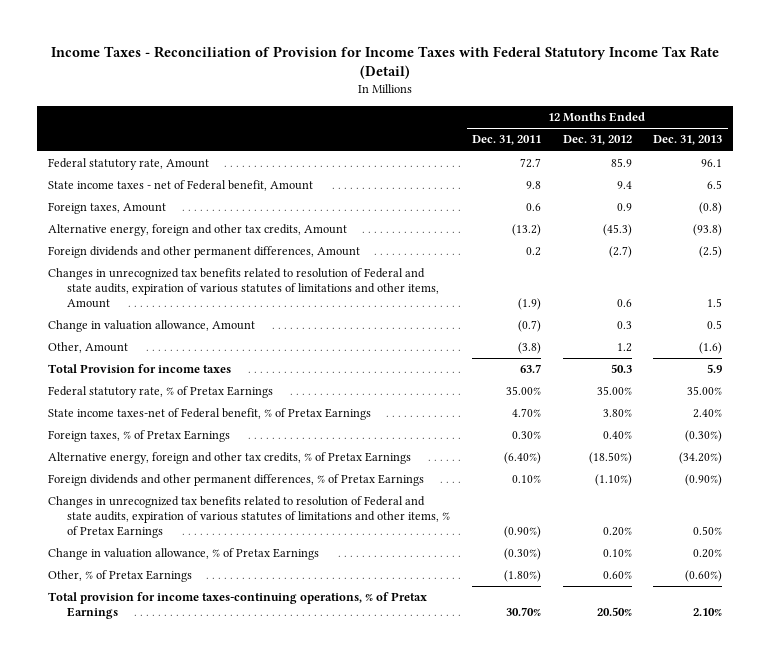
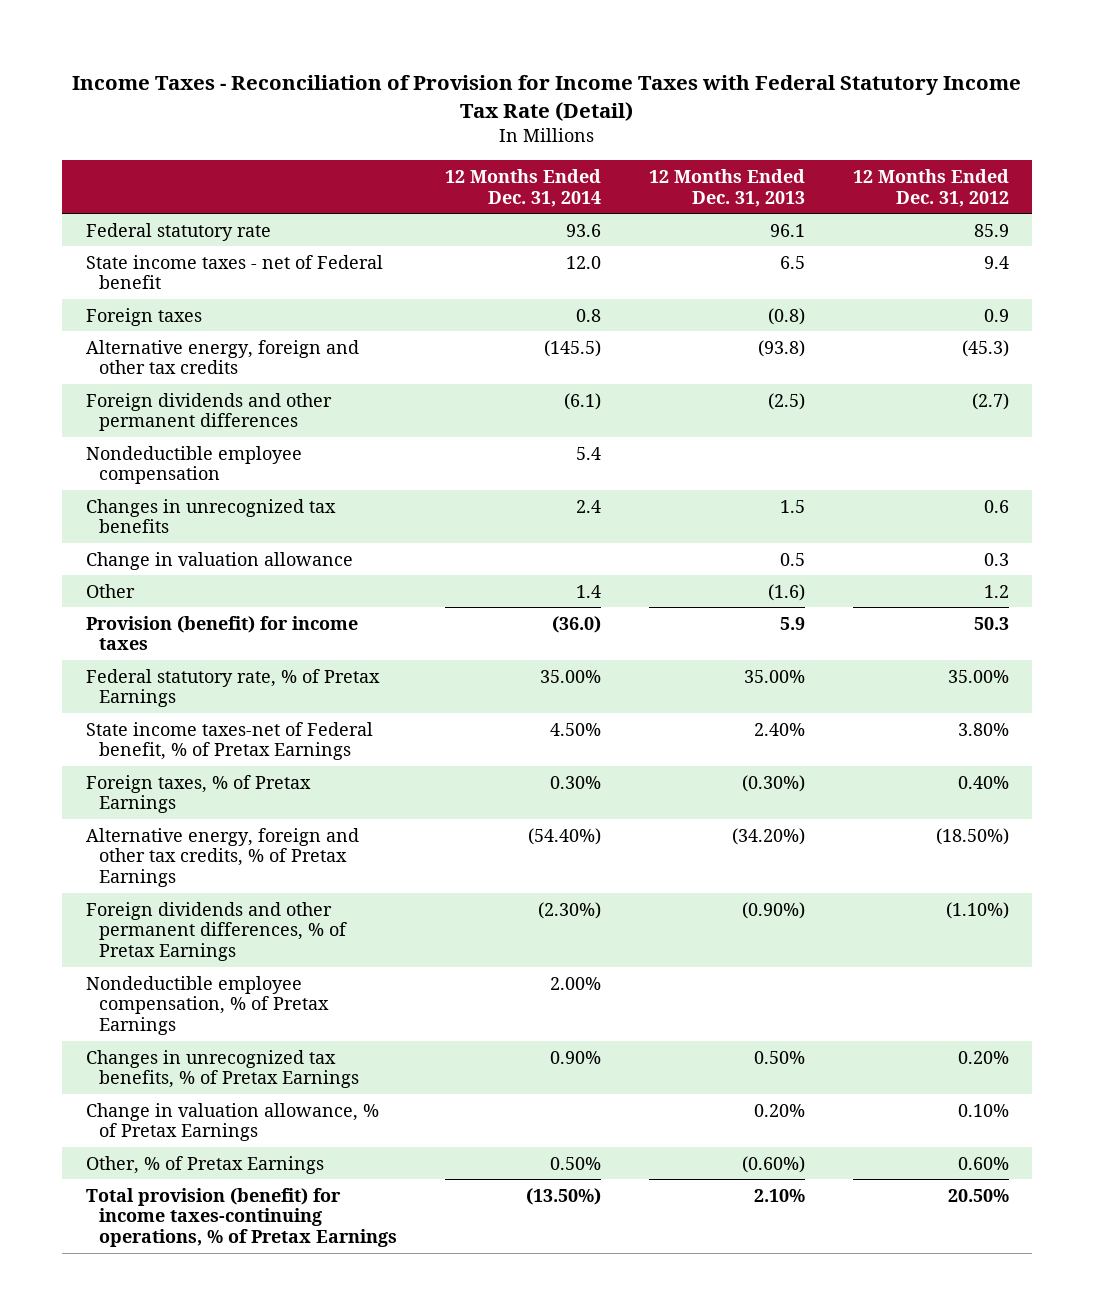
[472,135,542,146] Dec. 31, 2011 -> none
none -> [445,168,602,207] 12 Months Ended Dec. 31, 2014
[48,158,210,171] Federal statutory rate, Amount -> [85,222,271,241] Federal statutory rate
[48,180,314,192] State income taxes - net of Federal benefit, Amount -> [85,254,383,290] State income taxes - net of Federal benefit
[48,202,167,215] Foreign taxes, Amount -> [85,307,202,326] Foreign taxes
[48,224,348,237] Alternative energy, foreign and other tax credits, Amount -> [85,339,359,375] Alternative energy, foreign and other tax credits
[48,246,361,259] Foreign dividends and other permanent differences, Amount -> [85,392,332,432] Foreign dividends and other permanent differences
none -> [85,445,302,485] Nondeductible employee compensation
[48,268,440,308] Changes in unrecognized tax benefits related to resolution of Federal and state audits, expiration of various statutes of limitations and other items, Amount -> [85,498,336,534] Changes in unrecognized tax benefits
[48,320,256,333] Change in valuation allowance, Amount -> [85,551,353,570] Change in valuation allowance
[48,342,129,354] Other, Amount -> [85,583,135,598] Other
[48,364,232,374] Total Provision for income taxes -> [85,615,358,651] Provision (benefit) for income taxes
none -> [85,975,330,1036] Nondeductible employee compensation, % of Pretax Earnings
[48,496,451,538] Changes in unrecognized tax benefits related to resolution of Federal and state audits, expiration of various statutes of limitations and other items, % of Pretax Earnings -> [85,1049,360,1089] Changes in unrecognized tax benefits, % of Pretax Earnings
[48,592,428,619] Total provision for income taxes-continuing operations, % of Pretax Earnings -> [85,1187,398,1248] Total provision (benefit) for income taxes-continuing operations, % of Pretax Earnings

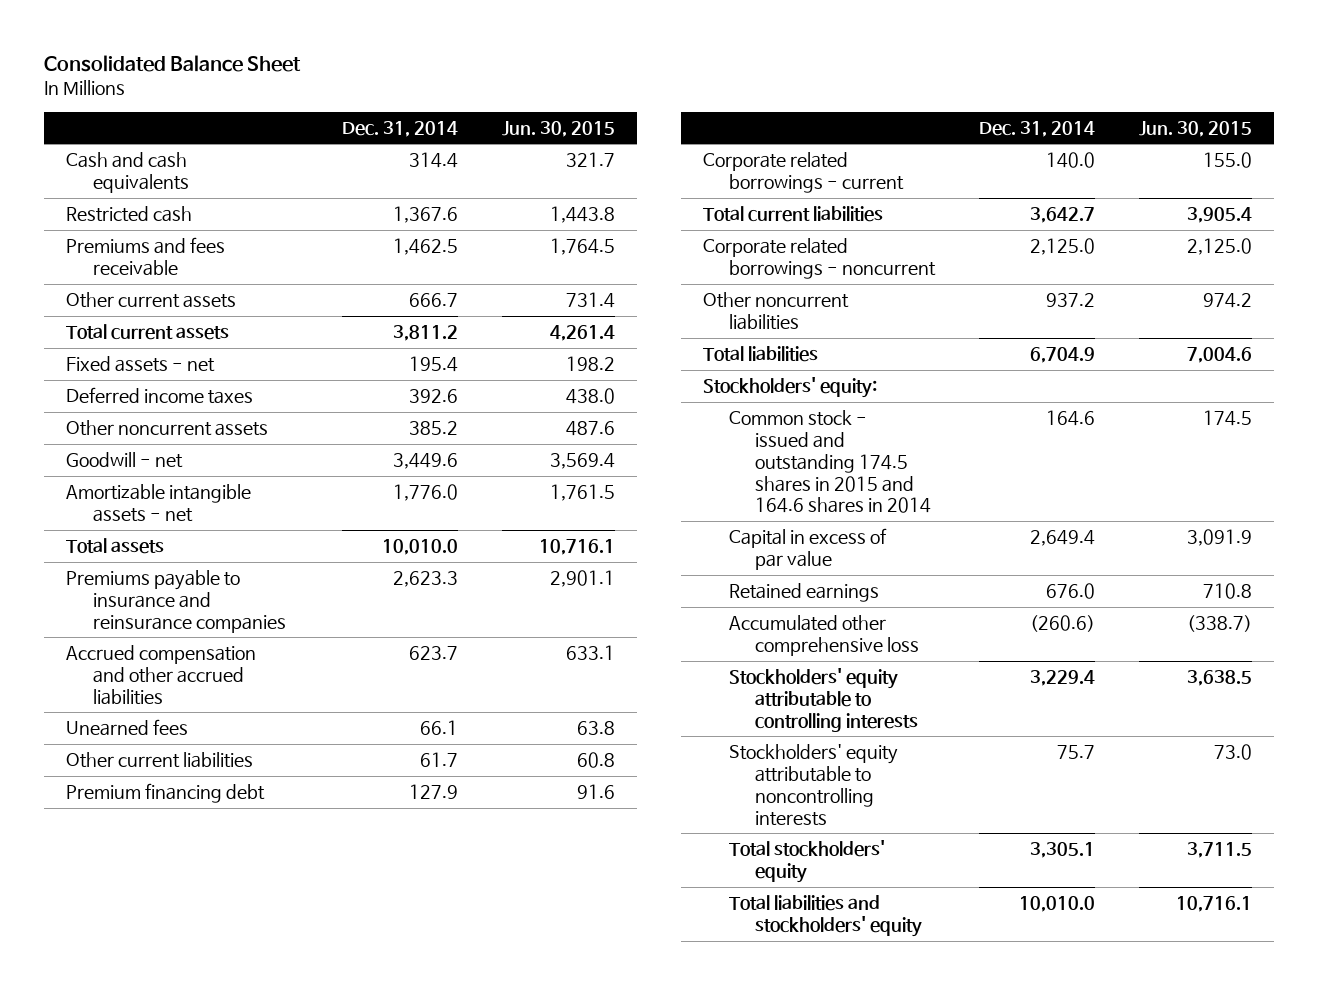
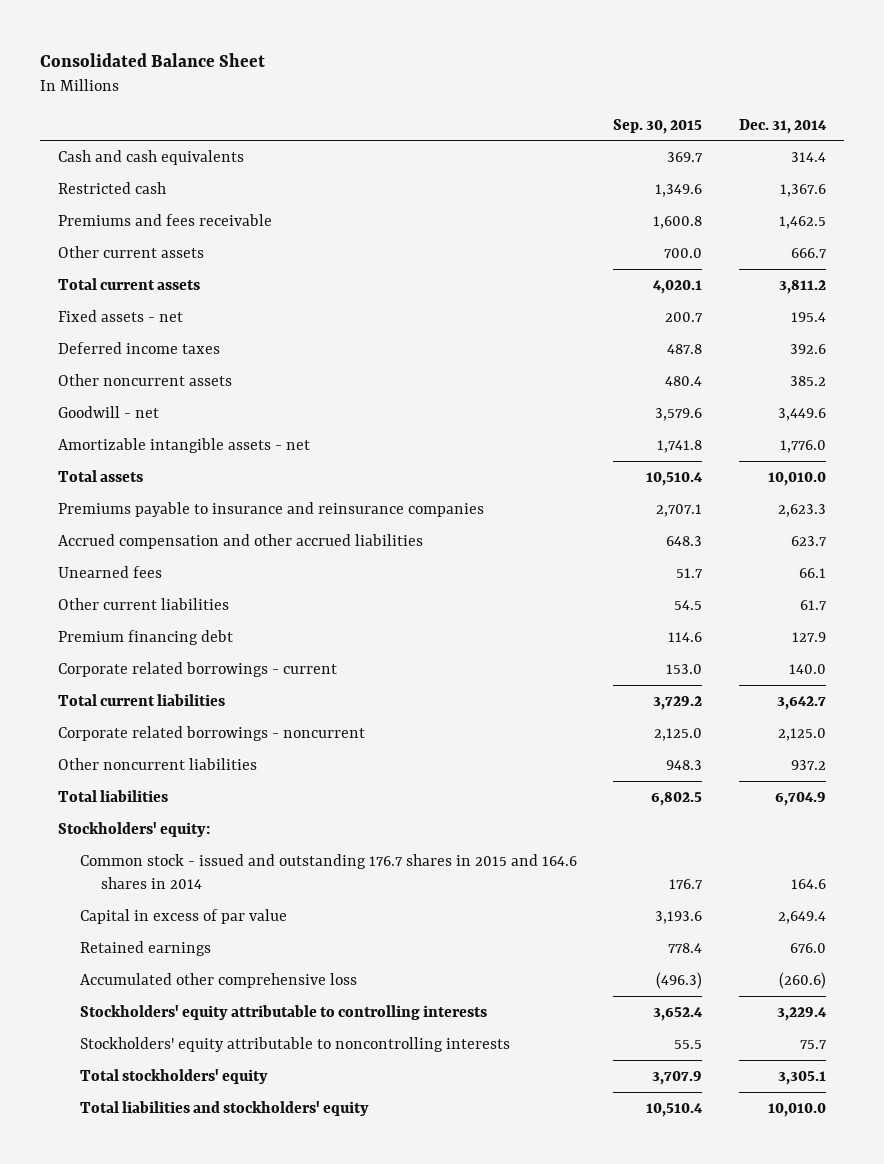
[502,120,616,137] Jun. 30, 2015 -> none
none -> [613,118,703,134] Sep. 30, 2015
[728,410,932,514] Common stock - issued and outstanding 174.5 shares in 2015 and 164.6 shares in 2014 -> [79,853,577,889] Common stock - issued and outstanding 176.7 shares in 2015 and 164.6 shares in 2014

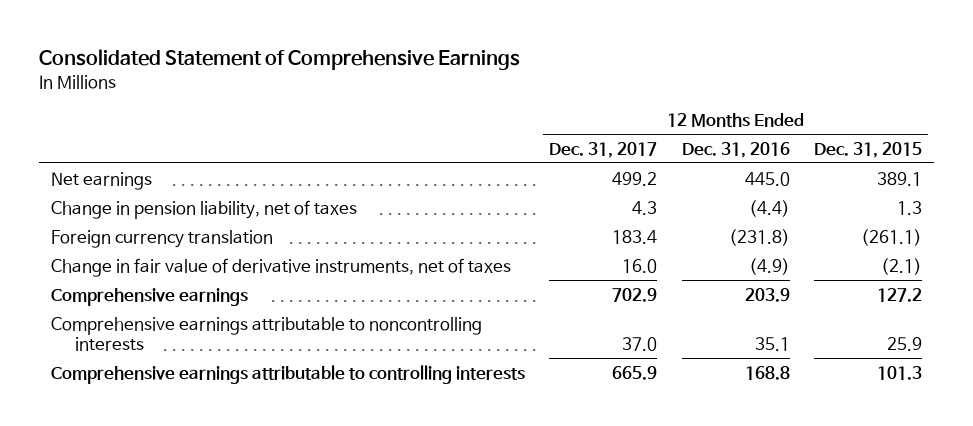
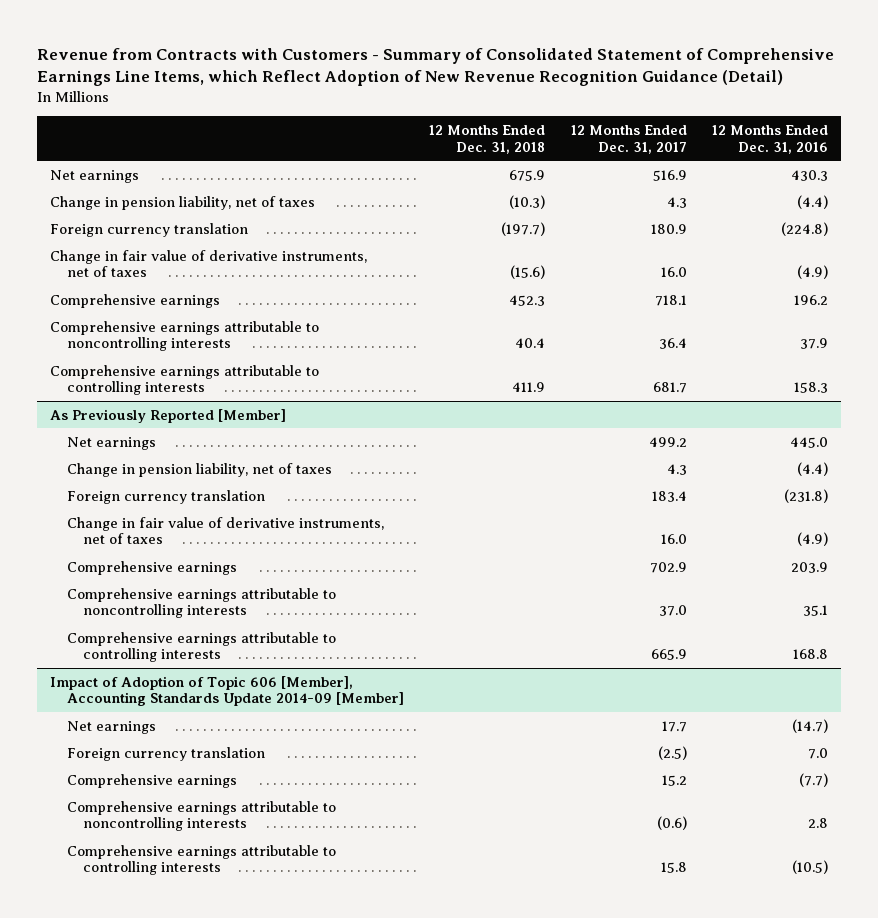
[38,49,520,71] Consolidated Statement of Comprehensive Earnings -> [37,47,835,87] Revenue from Contracts with Customers - Summary of Consolidated Statement of Comprehensive Earnings Line Items, which Reflect Adoption of New Revenue Recognition Guidance (Detail)
[813,141,922,158] Dec. 31, 2015 -> none
none -> [429,124,546,154] 12 Months Ended Dec. 31, 2018
none -> [49,169,139,183] Net earnings
none -> [49,195,315,210] Change in pension liability, net of taxes
none -> [49,222,248,237] Foreign currency translation
none -> [49,249,367,278] Change in fair value of derivative instruments, net of taxes
none -> [49,293,220,308] Comprehensive earnings
none -> [49,320,319,352] Comprehensive earnings attributable to noncontrolling interests
none -> [49,364,319,396] Comprehensive earnings attributable to controlling interests
none -> [49,408,286,423] As Previously Reported [Member]
none -> [49,675,404,707] Impact of Adoption of Topic 606 [Member], Accounting Standards Update 2014-09 [Member]
none -> [66,720,156,734] Net earnings
none -> [66,746,265,761] Foreign currency translation
none -> [66,773,237,788] Comprehensive earnings
none -> [66,800,336,832] Comprehensive earnings attributable to noncontrolling interests
none -> [66,844,336,876] Comprehensive earnings attributable to controlling interests

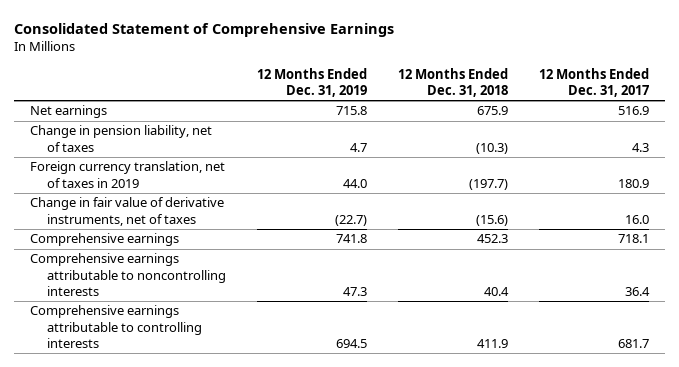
[37,47,835,87] Revenue from Contracts with Customers - Summary of Consolidated Statement of Comprehensive Earnings Line Items, which Reflect Adoption of New Revenue Recognition Guidance (Detail) -> [14,23,395,38] Consolidated Statement of Comprehensive Earnings
[712,124,829,154] 12 Months Ended Dec. 31, 2016 -> none
none -> [256,67,367,98] 12 Months Ended Dec. 31, 2019
[49,222,248,237] Foreign currency translation -> [29,161,225,188] Foreign currency translation, net of taxes in 2019
[49,408,286,423] As Previously Reported [Member] -> none
[66,436,156,450] Net earnings -> none
[66,462,332,477] Change in pension liability, net of taxes -> none
[66,489,265,504] Foreign currency translation -> none
[66,516,384,545] Change in fair value of derivative instruments, net of taxes -> none
[66,560,237,575] Comprehensive earnings -> none
[66,587,336,619] Comprehensive earnings attributable to noncontrolling interests -> none
[66,631,336,663] Comprehensive earnings attributable to controlling interests -> none
[49,675,404,707] Impact of Adoption of Topic 606 [Member], Accounting Standards Update 2014-09 [Member] -> none
[66,720,156,734] Net earnings -> none
[66,746,265,761] Foreign currency translation -> none
[66,773,237,788] Comprehensive earnings -> none
[66,800,336,832] Comprehensive earnings attributable to noncontrolling interests -> none
[66,844,336,876] Comprehensive earnings attributable to controlling interests -> none

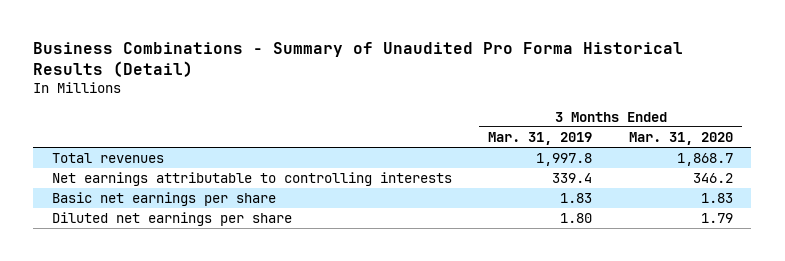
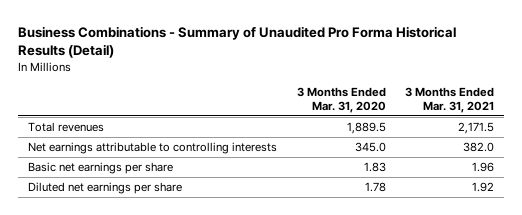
[488,132,593,146] Mar. 31, 2019 -> none
none -> [405,87,495,114] 3 Months Ended Mar. 31, 2021
[676,153,733,167] 1,868.7 -> [346,121,386,134] 1,889.5
[692,173,733,184] 346.2 -> [354,141,386,152] 345.0
[700,213,733,224] 1.79 -> [364,181,386,192] 1.78

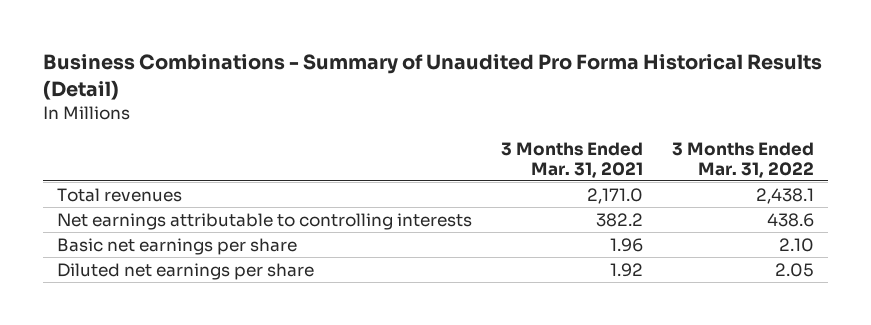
[296,87,386,114] 3 Months Ended Mar. 31, 2020 -> none
none -> [671,141,814,178] 3 Months Ended Mar. 31, 2022
[458,121,495,134] 2,171.5 -> [586,187,643,204] 2,171.0
[463,141,495,152] 382.0 -> [595,212,643,227] 382.2

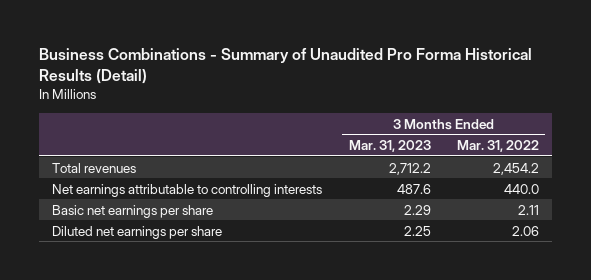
[500,141,643,178] 3 Months Ended Mar. 31, 2021 -> none
none -> [348,139,431,152] Mar. 31, 2023
[755,187,814,204] 2,438.1 -> [492,162,539,175] 2,454.2
[766,212,814,227] 438.6 -> [503,183,539,194] 440.0
[778,237,814,252] 2.10 -> [517,204,539,215] 2.11
[774,262,814,277] 2.05 -> [511,225,539,236] 2.06

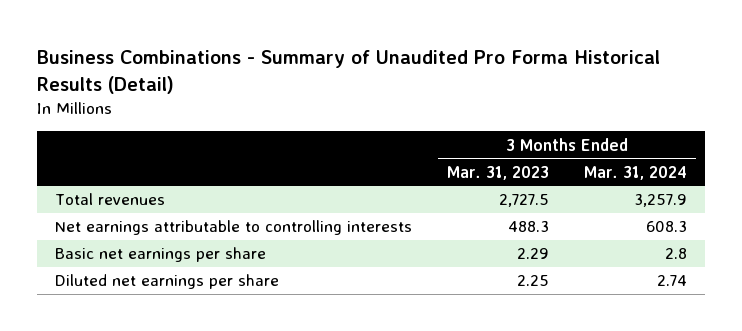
[456,139,539,152] Mar. 31, 2022 -> none
none -> [584,165,688,180] Mar. 31, 2024
[388,162,431,175] 2,712.2 -> [499,194,550,208] 2,727.5
[396,183,431,194] 487.6 -> [508,221,550,233] 488.3

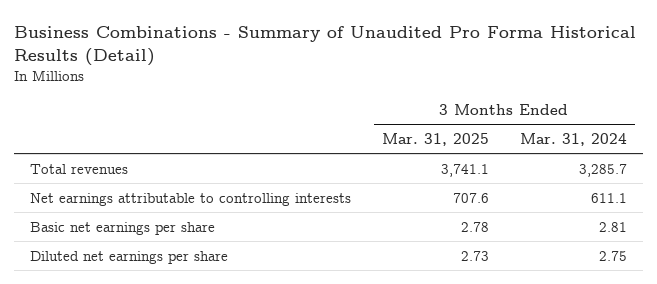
[447,165,550,180] Mar. 31, 2023 -> none
none -> [381,133,489,147] Mar. 31, 2025
[634,194,688,208] 3,257.9 -> [578,163,627,177] 3,285.7
[646,221,688,233] 608.3 -> [590,192,627,203] 611.1
[665,248,688,260] 2.8 -> [598,221,627,232] 2.81
[657,275,688,287] 2.74 -> [598,250,627,261] 2.75

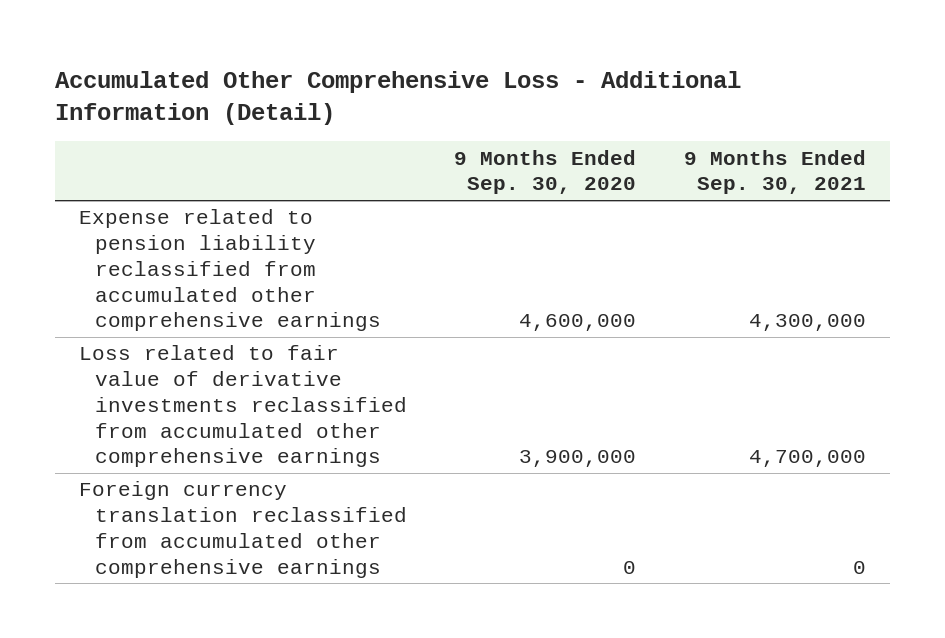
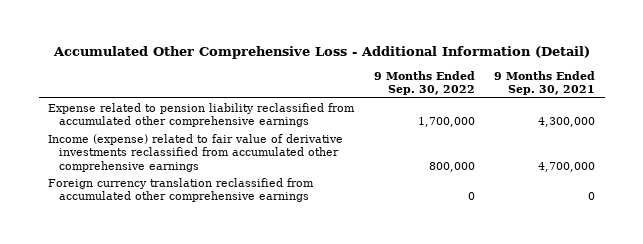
[454,149,637,195] 9 Months Ended Sep. 30, 2020 -> none
none -> [373,70,475,96] 9 Months Ended Sep. 30, 2022
[78,345,407,468] Loss related to fair value of derivative investments reclassified from accumulated other comprehensive earnings -> [48,133,344,172] Income (expense) related to fair value of derivative investments reclassified from accumulated other comprehensive earnings

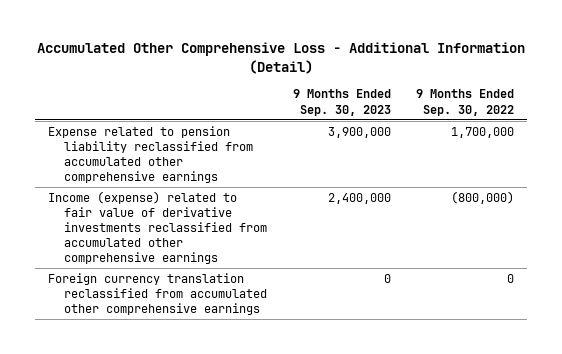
[493,70,595,96] 9 Months Ended Sep. 30, 2021 -> none
none -> [292,89,391,116] 9 Months Ended Sep. 30, 2023
[428,161,475,172] 800,000 -> [451,190,515,204] (800,000)

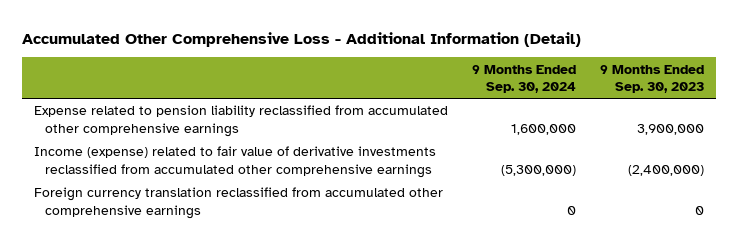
[416,89,515,116] 9 Months Ended Sep. 30, 2022 -> none
none -> [471,64,576,94] 9 Months Ended Sep. 30, 2024
[327,192,391,204] 2,400,000 -> [627,165,704,177] (2,400,000)

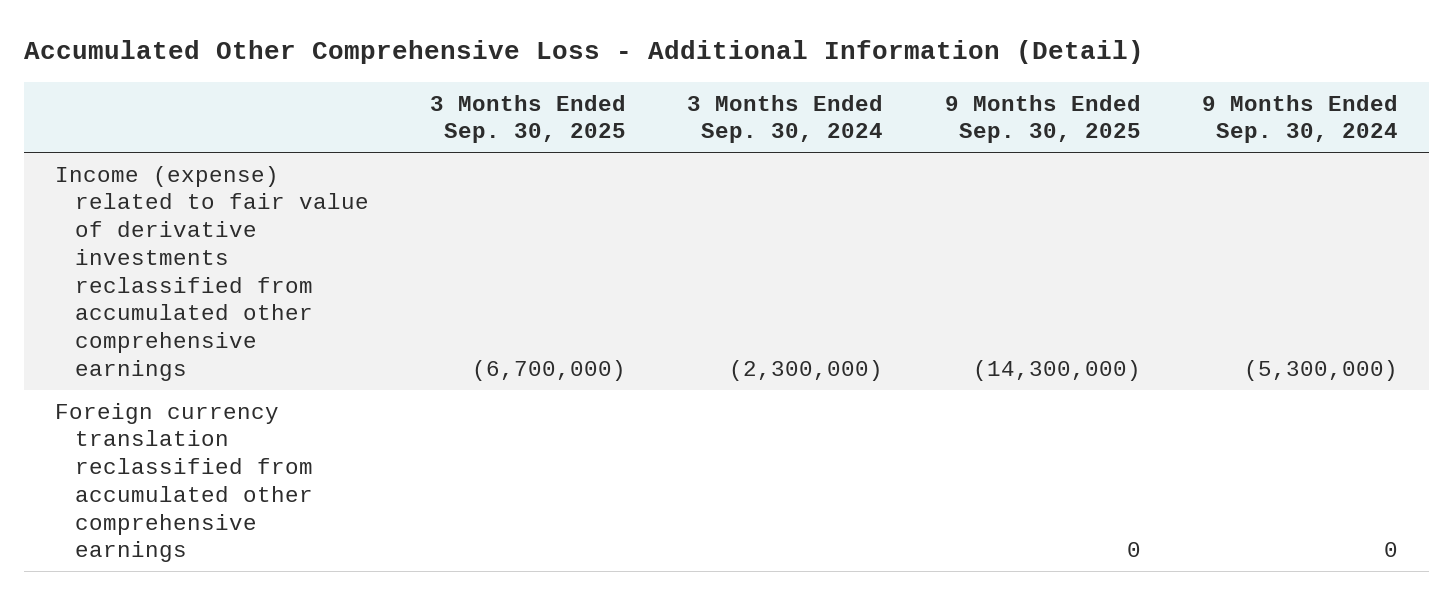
[599,64,704,94] 9 Months Ended Sep. 30, 2023 -> none
none -> [429,94,626,144] 3 Months Ended Sep. 30, 2025
none -> [687,94,884,144] 3 Months Ended Sep. 30, 2024
none -> [944,94,1141,144] 9 Months Ended Sep. 30, 2025
[33,105,448,138] Expense related to pension liability reclassified from accumulated other comprehensive earnings -> none

